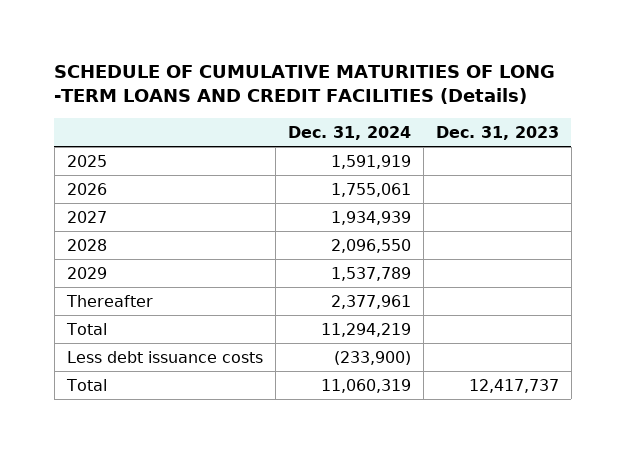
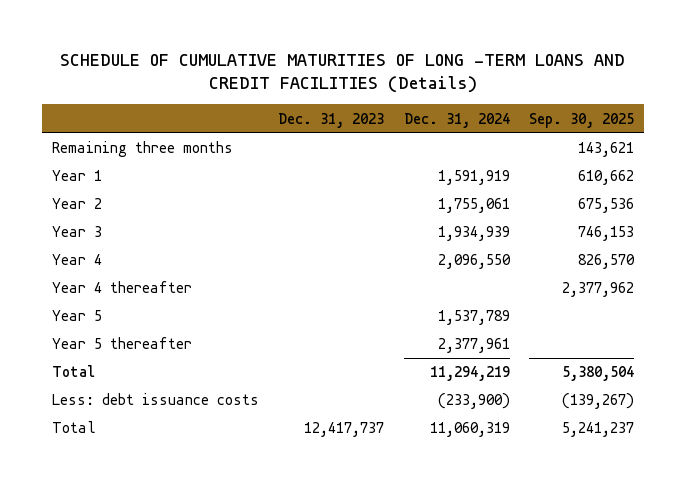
none -> [529,112,635,128] Sep. 30, 2025
none -> [51,141,233,158] Remaining three months
[66,154,107,167] 2025 -> [51,170,102,182] Year 1
[66,182,107,195] 2026 -> [51,198,102,210] Year 2
[66,210,107,223] 2027 -> [51,226,102,238] Year 3
[66,238,107,251] 2028 -> [51,254,102,266] Year 4
none -> [51,281,192,294] Year 4 thereafter
[66,266,107,279] 2029 -> [51,310,102,322] Year 5
[65,294,153,307] Thereafter -> [51,337,192,350] Year 5 thereafter
[66,350,263,363] Less debt issuance costs -> [51,393,259,406] Less: debt issuance costs

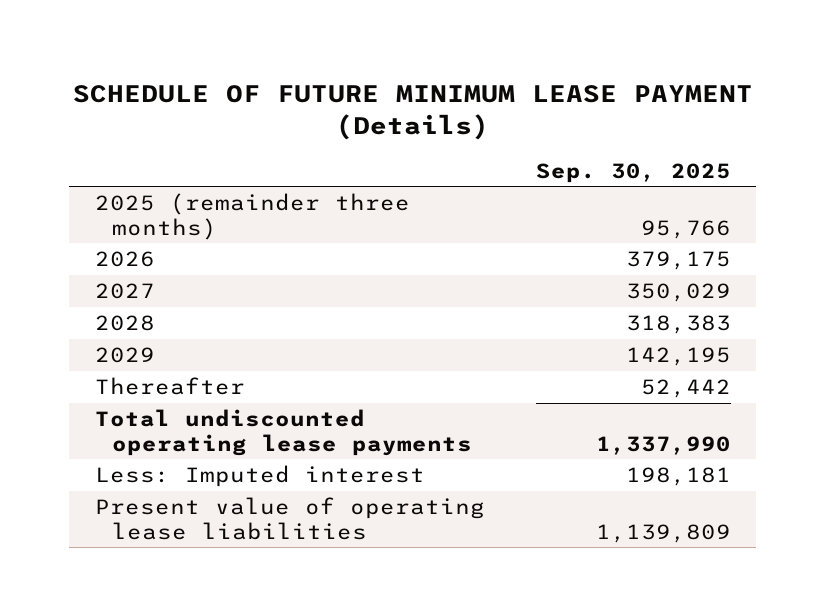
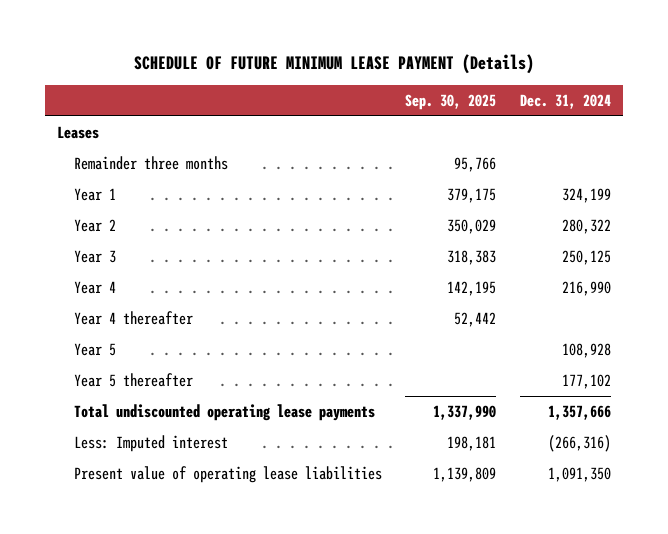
none -> [519,94,611,110] Dec. 31, 2024
none -> [56,125,99,139] Leases
[94,193,410,240] 2025 (remainder three months) -> [73,155,228,170] Remainder three months
[94,251,155,268] 2026 -> [73,187,116,201] Year 1
[94,283,155,300] 2027 -> [73,218,116,232] Year 2
[94,315,155,332] 2028 -> [73,249,116,263] Year 3
[94,347,155,364] 2029 -> [73,280,116,294] Year 4
[94,377,245,396] Thereafter -> [73,310,193,325] Year 4 thereafter
none -> [73,342,116,356] Year 5
none -> [73,372,193,387] Year 5 thereafter

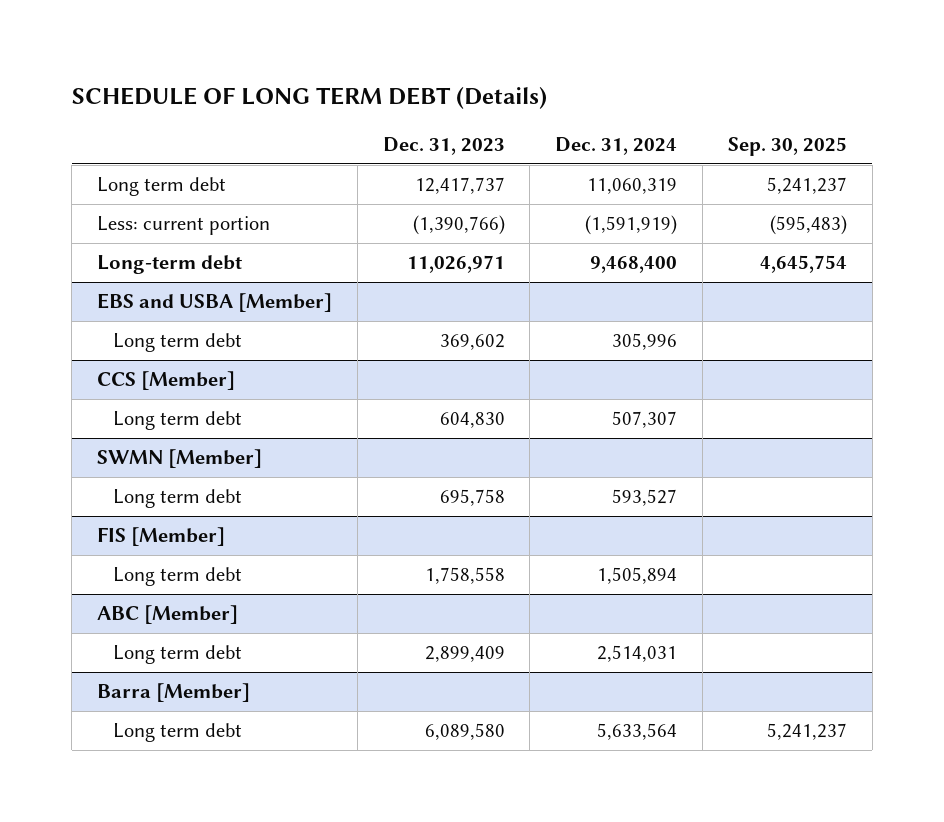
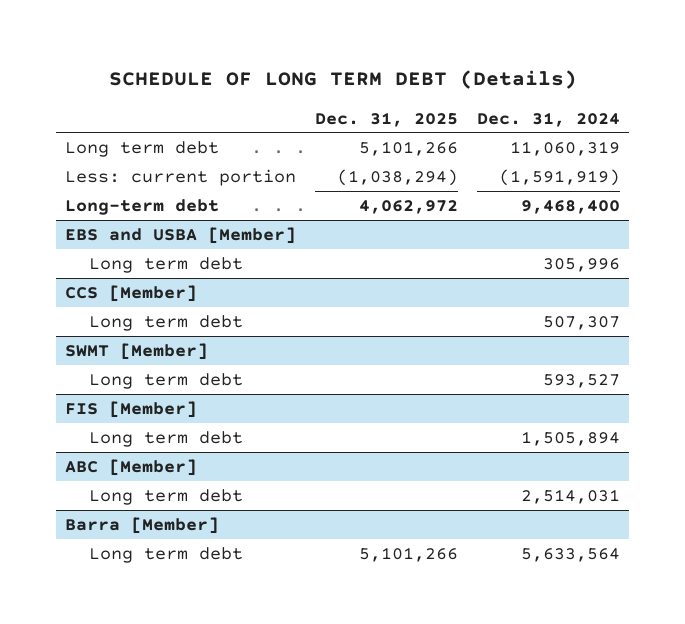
[382,136,505,155] Dec. 31, 2023 -> none
[727,136,847,156] Sep. 30, 2025 -> none
none -> [315,111,459,127] Dec. 31, 2025
[96,449,262,469] SWMN [Member] -> [65,342,209,360] SWMT [Member]

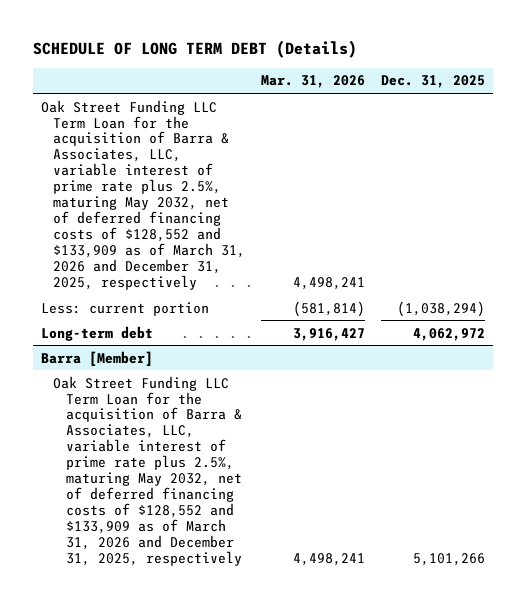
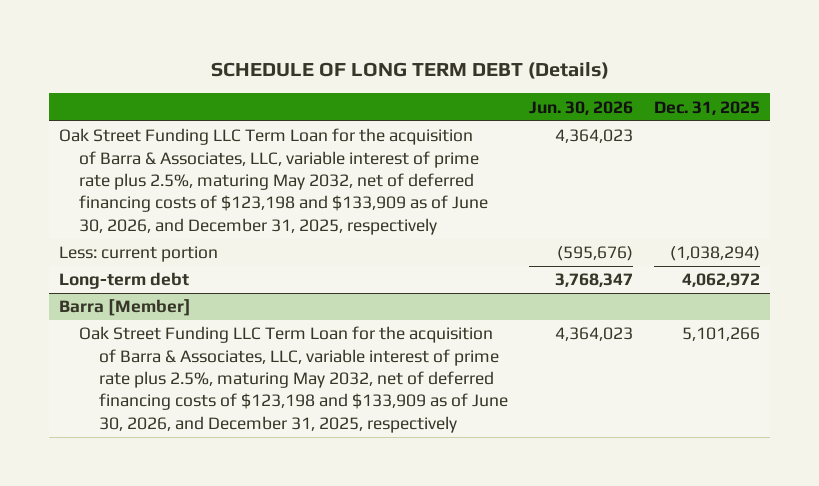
[261,75,366,89] Mar. 31, 2026 -> none
none -> [528,100,633,115] Jun. 30, 2026
[40,99,246,290] Oak Street Funding LLC Term Loan for the acquisition of Barra & Associates, LLC, variable interest of prime rate plus 2.5%, maturing May 2032, net of deferred financing costs of $128,552 and $133,909 as of March 31, 2026 and December 31, 2025, respectively -> [59,128,488,235] Oak Street Funding LLC Term Loan for the acquisition of Barra & Associates, LLC, variable interest of prime rate plus 2.5%, maturing May 2032, net of deferred financing costs of $123,198 and $133,909 as of June 30, 2026, and December 31, 2025, respectively
[53,375,243,566] Oak Street Funding LLC Term Loan for the acquisition of Barra & Associates, LLC, variable interest of prime rate plus 2.5%, maturing May 2032, net of deferred financing costs of $128,552 and $133,909 as of March 31, 2026 and December 31, 2025, respectively -> [78,326,508,433] Oak Street Funding LLC Term Loan for the acquisition of Barra & Associates, LLC, variable interest of prime rate plus 2.5%, maturing May 2032, net of deferred financing costs of $123,198 and $133,909 as of June 30, 2026, and December 31, 2025, respectively

